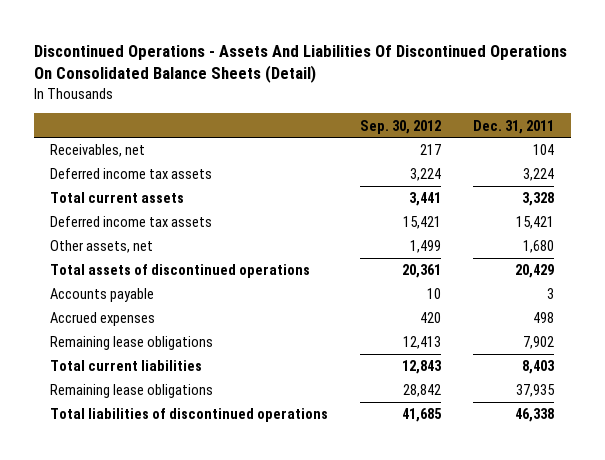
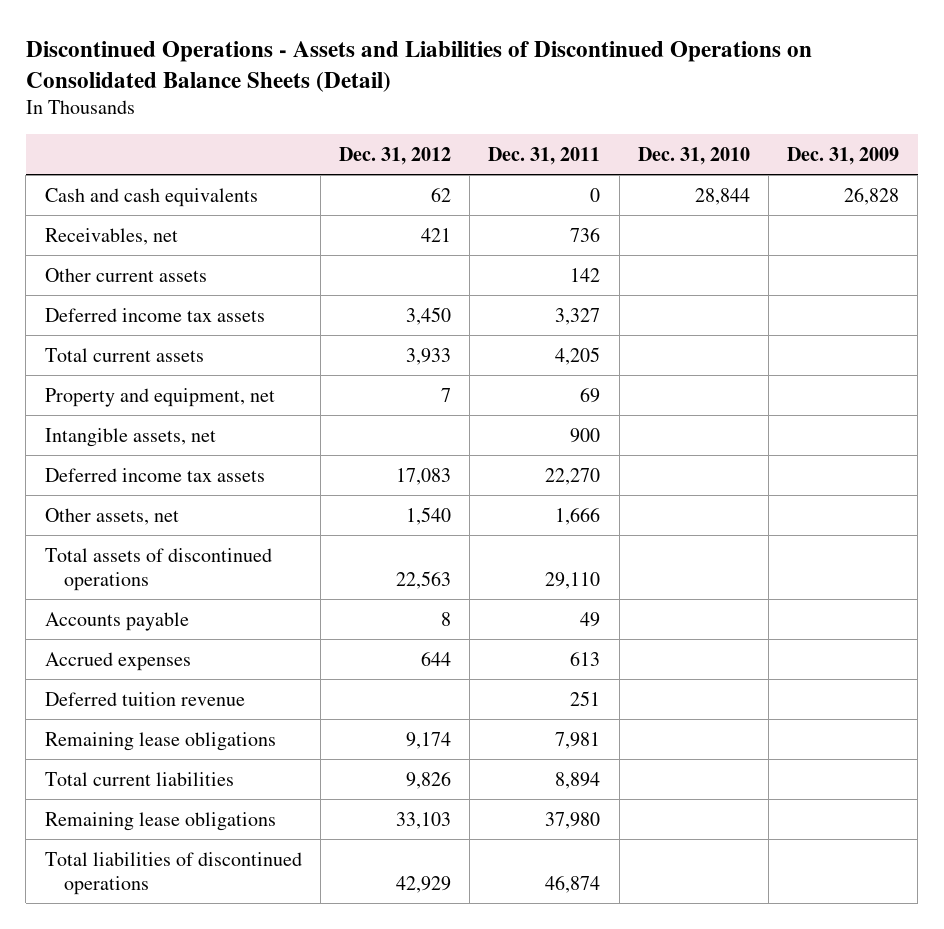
[34,44,568,84] Discontinued Operations - Assets And Liabilities Of Discontinued Operations On Consolidated Balance Sheets (Detail) -> [25,40,812,92] Discontinued Operations - Assets and Liabilities of Discontinued Operations on Consolidated Balance Sheets (Detail)
[360,119,442,134] Sep. 30, 2012 -> none
none -> [338,146,451,165] Dec. 31, 2012
none -> [637,146,750,165] Dec. 31, 2010
none -> [787,146,900,165] Dec. 31, 2009
none -> [44,187,258,207] Cash and cash equivalents
[533,144,555,156] 104 -> [570,226,601,242] 736
none -> [44,267,207,282] Other current assets
[523,168,555,182] 3,224 -> [555,307,601,325] 3,327
[522,192,555,207] 3,328 -> [555,346,601,365] 4,205
none -> [44,387,275,407] Property and equipment, net
none -> [44,427,216,447] Intangible assets, net
[516,216,555,230] 15,421 -> [545,467,601,485] 22,270
[523,240,555,254] 1,680 -> [555,506,601,525] 1,666
[515,264,555,279] 20,429 -> [545,571,601,589] 29,110
[547,288,555,300] 3 -> [580,611,601,627] 49
[533,312,555,324] 498 -> [570,650,601,666] 613
none -> [44,691,245,706] Deferred tuition revenue
[523,336,555,350] 7,902 -> [555,731,601,749] 7,981
[522,360,556,375] 8,403 -> [555,771,601,789] 8,894
[516,384,556,398] 37,935 -> [545,811,601,829] 37,980
[515,408,555,423] 46,338 -> [545,874,601,893] 46,874

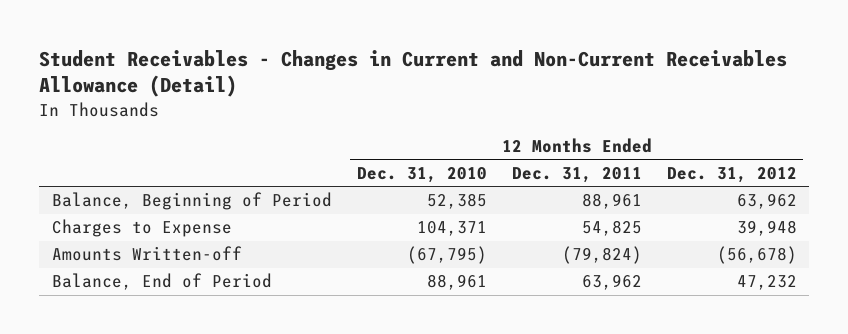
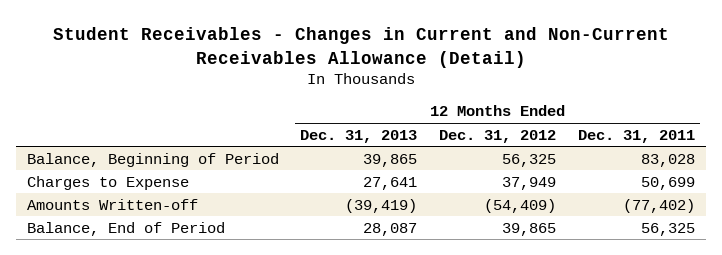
[356,166,487,183] Dec. 31, 2010 -> none
none -> [300,129,418,143] Dec. 31, 2013
[581,193,642,210] 88,961 -> [640,153,695,167] 83,028
[736,193,797,210] 63,962 -> [502,153,557,167] 56,325
[581,220,642,237] 54,825 -> [640,176,695,190] 50,699
[736,220,797,237] 39,948 -> [502,176,557,190] 37,949
[561,246,642,265] (79,824) -> [622,198,695,213] (77,402)
[716,246,797,265] (56,678) -> [484,198,557,213] (54,409)
[581,274,642,291] 63,962 -> [640,222,695,236] 56,325
[736,275,797,291] 47,232 -> [502,222,557,236] 39,865

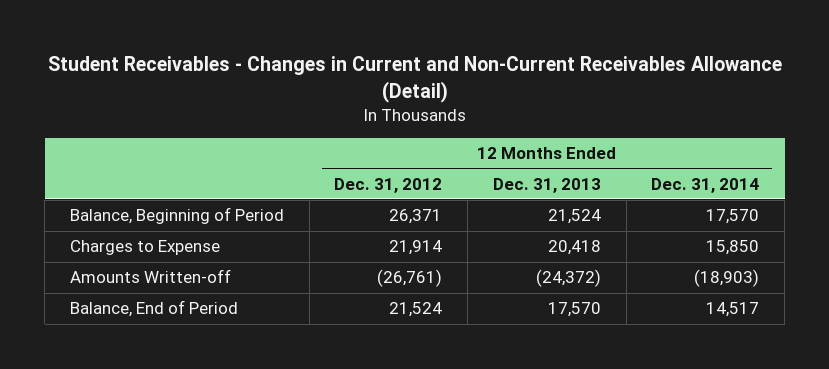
[577,129,695,143] Dec. 31, 2011 -> none
none -> [651,177,760,193] Dec. 31, 2014
[363,153,418,167] 39,865 -> [547,209,601,225] 21,524
[502,153,557,167] 56,325 -> [389,209,443,225] 26,371
[363,176,418,190] 27,641 -> [547,240,601,256] 20,418
[502,176,557,190] 37,949 -> [389,240,443,256] 21,914
[345,198,418,213] (39,419) -> [535,269,601,288] (24,372)
[484,198,557,213] (54,409) -> [377,269,443,288] (26,761)
[363,222,418,236] 28,087 -> [547,302,601,318] 17,570
[502,222,557,236] 39,865 -> [389,302,443,318] 21,524

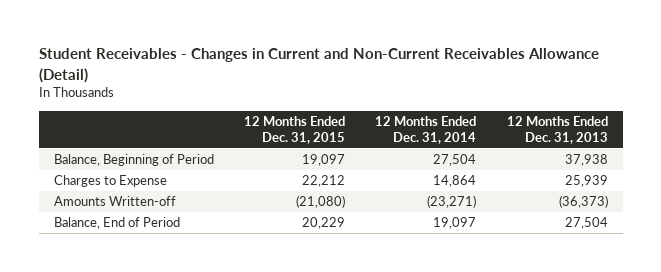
[334,177,443,193] Dec. 31, 2012 -> none
none -> [244,116,346,144] 12 Months Ended Dec. 31, 2015
[547,209,601,225] 21,524 -> [564,154,608,167] 37,938
[706,209,760,225] 17,570 -> [433,154,477,167] 27,504
[547,240,601,256] 20,418 -> [564,175,608,188] 25,939
[706,240,760,256] 15,850 -> [433,175,477,188] 14,864
[535,269,601,288] (24,372) -> [558,195,608,209] (36,373)
[694,269,760,288] (18,903) -> [427,195,477,209] (23,271)
[547,302,601,318] 17,570 -> [564,217,608,230] 27,504
[706,302,760,318] 14,517 -> [433,217,477,230] 19,097

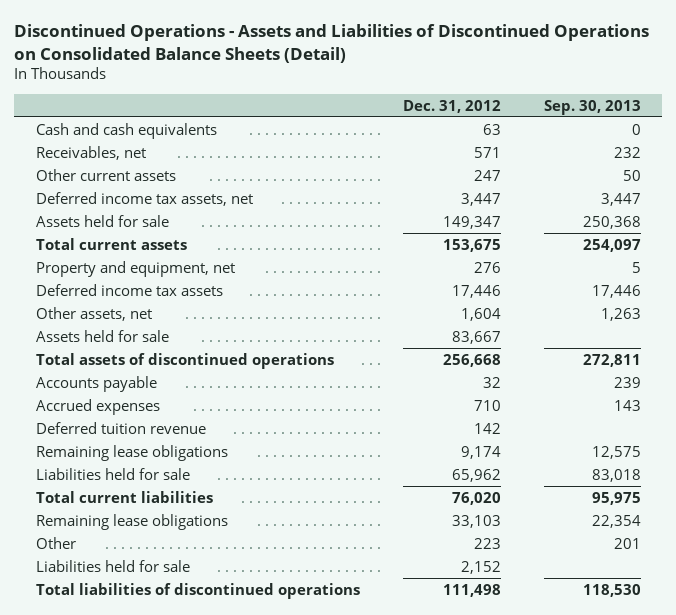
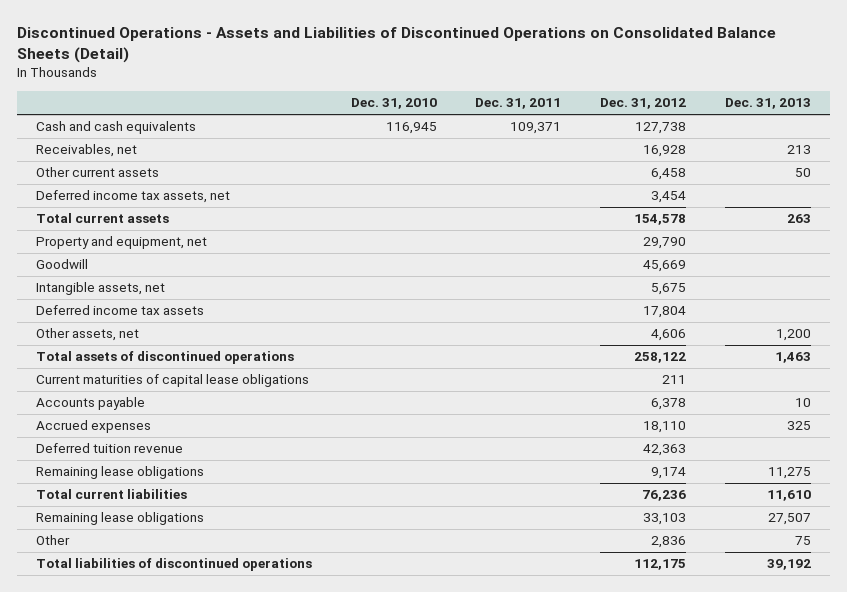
[543,99,641,115] Sep. 30, 2013 -> none
none -> [350,98,437,110] Dec. 31, 2010
none -> [475,98,562,110] Dec. 31, 2011
none -> [724,98,811,110] Dec. 31, 2013
[35,214,169,227] Assets held for sale -> none
[35,329,169,342] Assets held for sale -> none
[482,123,501,135] 63 -> [634,122,686,135] 127,738
[473,146,501,158] 571 -> [642,145,686,158] 16,928
[473,169,501,181] 247 -> [650,168,686,181] 6,458
[460,192,501,206] 3,447 -> [650,191,686,204] 3,454
[442,238,501,252] 153,675 -> [633,214,686,226] 154,578
[473,261,501,273] 276 -> [642,237,686,250] 29,790
none -> [35,259,88,270] Goodwill
none -> [35,282,165,296] Intangible assets, net
[451,284,501,298] 17,446 -> [642,306,686,319] 17,804
[460,307,501,321] 1,604 -> [650,329,686,342] 4,606
[442,353,501,367] 256,668 -> [633,352,686,364] 258,122
none -> [35,374,309,388] Current maturities of capital lease obligations
[482,376,501,388] 32 -> [650,398,686,411] 6,378
[473,399,501,411] 710 -> [642,421,686,434] 18,110
[473,422,501,434] 142 -> [642,444,686,457] 42,363
[35,467,190,480] Liabilities held for sale -> none
[451,491,501,505] 76,020 -> [641,490,686,502] 76,236
[35,559,190,572] Liabilities held for sale -> none
[473,537,501,549] 223 -> [650,536,686,549] 2,836
[442,583,501,597] 111,498 -> [633,559,686,571] 112,175

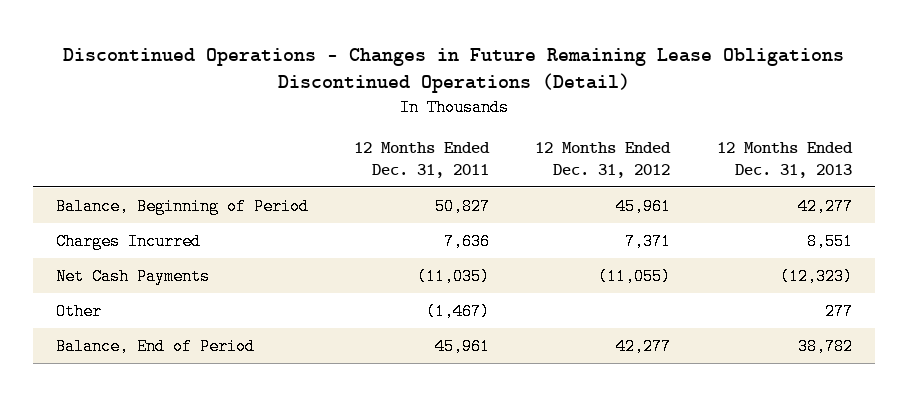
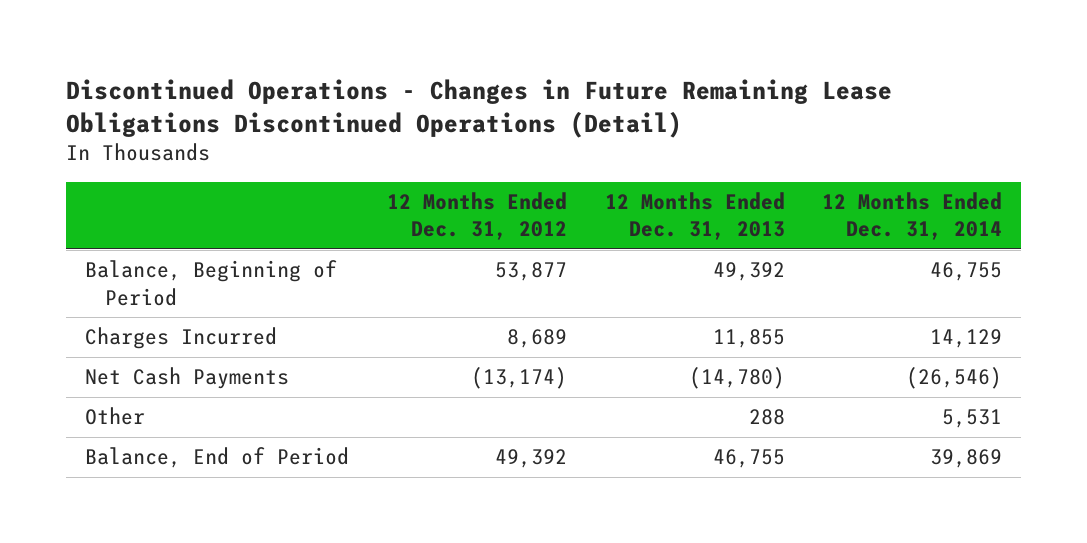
[354,142,491,178] 12 Months Ended Dec. 31, 2011 -> none
none -> [822,192,1003,241] 12 Months Ended Dec. 31, 2014
[616,197,672,215] 45,961 -> [494,262,567,282] 53,877
[797,197,853,215] 42,277 -> [712,262,785,282] 49,392
[625,232,672,250] 7,371 -> [506,329,567,349] 8,689
[806,232,853,250] 8,551 -> [712,329,785,349] 11,855
[598,267,672,285] (11,055) -> [470,367,567,390] (13,174)
[779,267,853,285] (12,323) -> [688,367,785,390] (14,780)
[824,302,853,320] 277 -> [748,409,785,426] 288
[616,337,672,355] 42,277 -> [494,449,567,469] 49,392
[797,337,853,355] 38,782 -> [712,449,785,469] 46,755

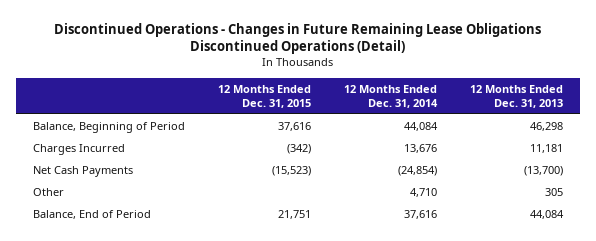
[386,192,567,241] 12 Months Ended Dec. 31, 2012 -> none
none -> [217,84,311,109] 12 Months Ended Dec. 31, 2015
[712,262,785,282] 49,392 -> [530,121,564,131] 46,298
[930,262,1003,282] 46,755 -> [403,121,438,131] 44,084
[712,329,785,349] 11,855 -> [530,143,564,153] 11,181
[930,329,1003,349] 14,129 -> [403,143,437,153] 13,676
[688,367,785,390] (14,780) -> [524,165,564,176] (13,700)
[906,367,1003,390] (26,546) -> [397,165,437,176] (24,854)
[748,409,785,426] 288 -> [545,187,564,196] 305
[942,409,1003,429] 5,531 -> [409,187,437,197] 4,710
[712,449,785,469] 46,755 -> [530,209,565,219] 44,084
[930,449,1003,469] 39,869 -> [403,209,437,219] 37,616

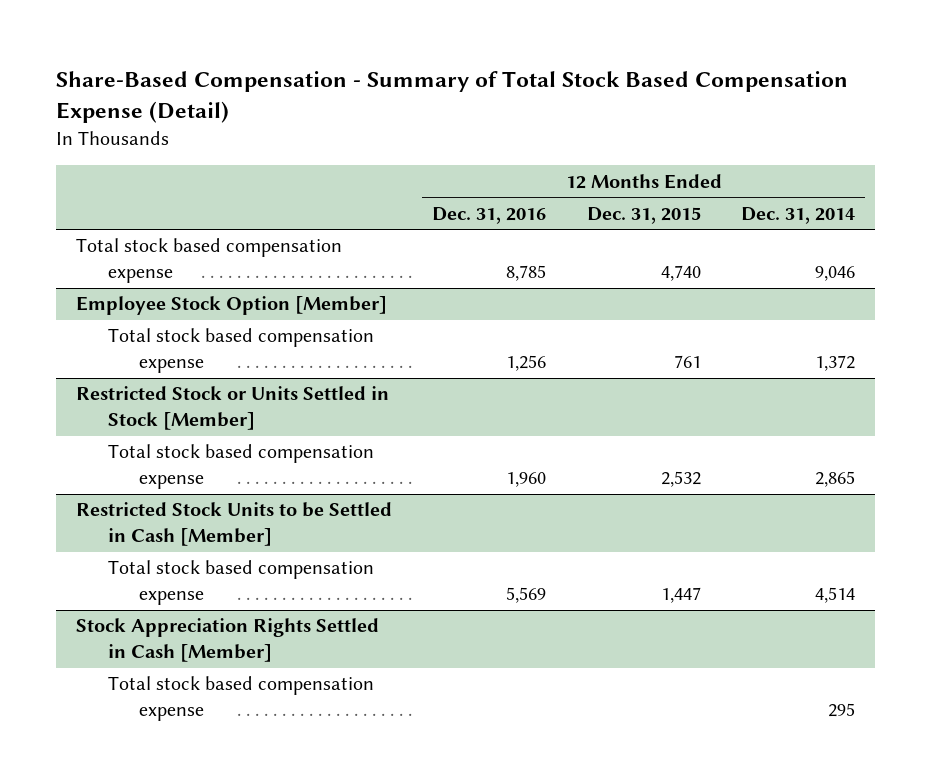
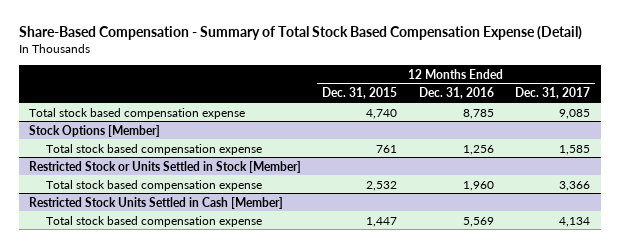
[741,206,856,224] Dec. 31, 2014 -> none
none -> [514,87,590,100] Dec. 31, 2017
[76,296,388,316] Employee Stock Option [Member] -> [29,124,161,137] Stock Options [Member]
[76,502,393,547] Restricted Stock Units to be Settled in Cash [Member] -> [29,196,284,209] Restricted Stock Units Settled in Cash [Member]
[76,618,380,663] Stock Appreciation Rights Settled in Cash [Member] -> none
[107,676,374,722] Total stock based compensation expense -> none

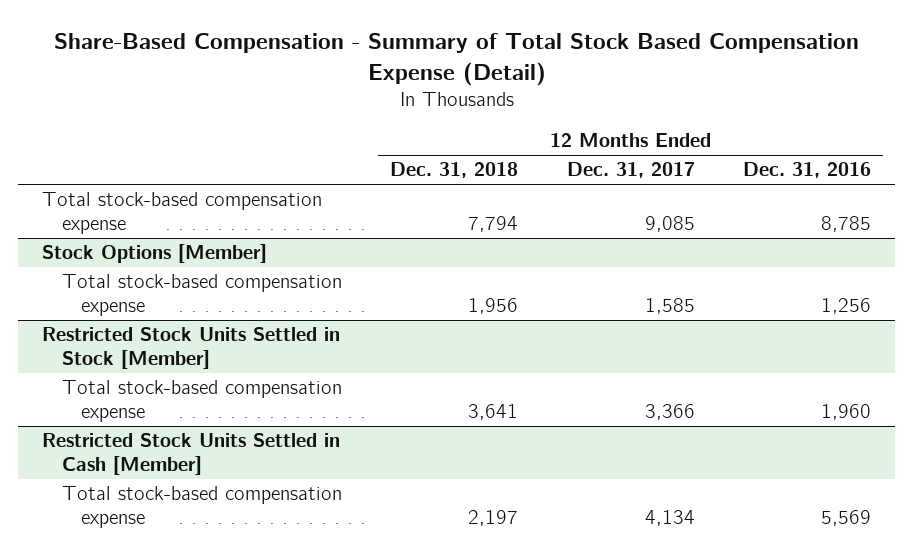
[322,87,398,100] Dec. 31, 2015 -> none
none -> [390,162,519,179] Dec. 31, 2018
[29,107,246,119] Total stock based compensation expense -> [42,192,323,235] Total stock-based compensation expense
[45,143,262,155] Total stock based compensation expense -> [61,274,342,317] Total stock-based compensation expense
[29,160,302,173] Restricted Stock or Units Settled in Stock [Member] -> [42,327,341,370] Restricted Stock Units Settled in Stock [Member]
[45,179,262,191] Total stock based compensation expense -> [61,380,342,423] Total stock-based compensation expense
[45,215,262,227] Total stock based compensation expense -> [61,486,342,529] Total stock-based compensation expense

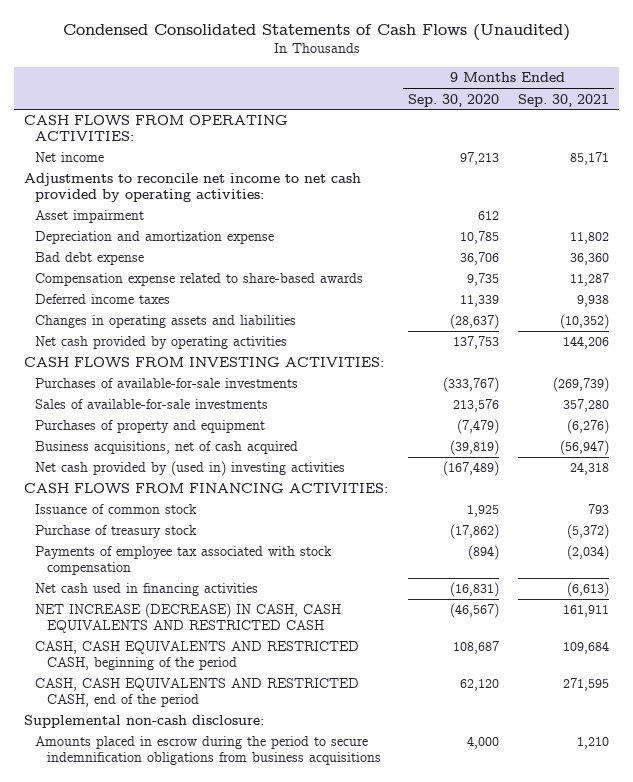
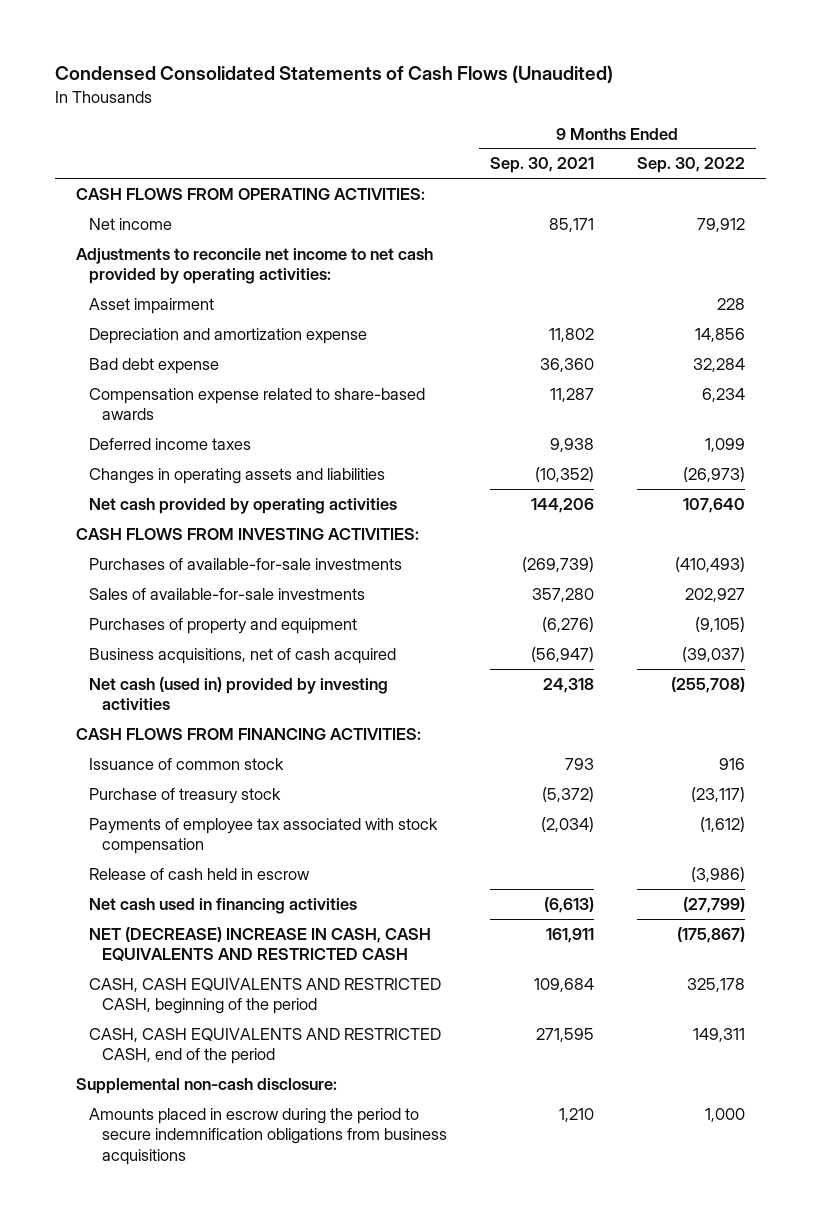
[407,93,499,107] Sep. 30, 2020 -> none
none -> [636,157,745,174] Sep. 30, 2022
[35,461,346,477] Net cash provided by (used in) investing activities -> [89,676,389,711] Net cash (used in) provided by investing activities
none -> [89,867,311,880] Release of cash held in escrow
[35,603,342,634] NET INCREASE (DECREASE) IN CASH, CASH EQUIVALENTS AND RESTRICTED CASH -> [89,926,432,962] NET (DECREASE) INCREASE IN CASH, CASH EQUIVALENTS AND RESTRICTED CASH

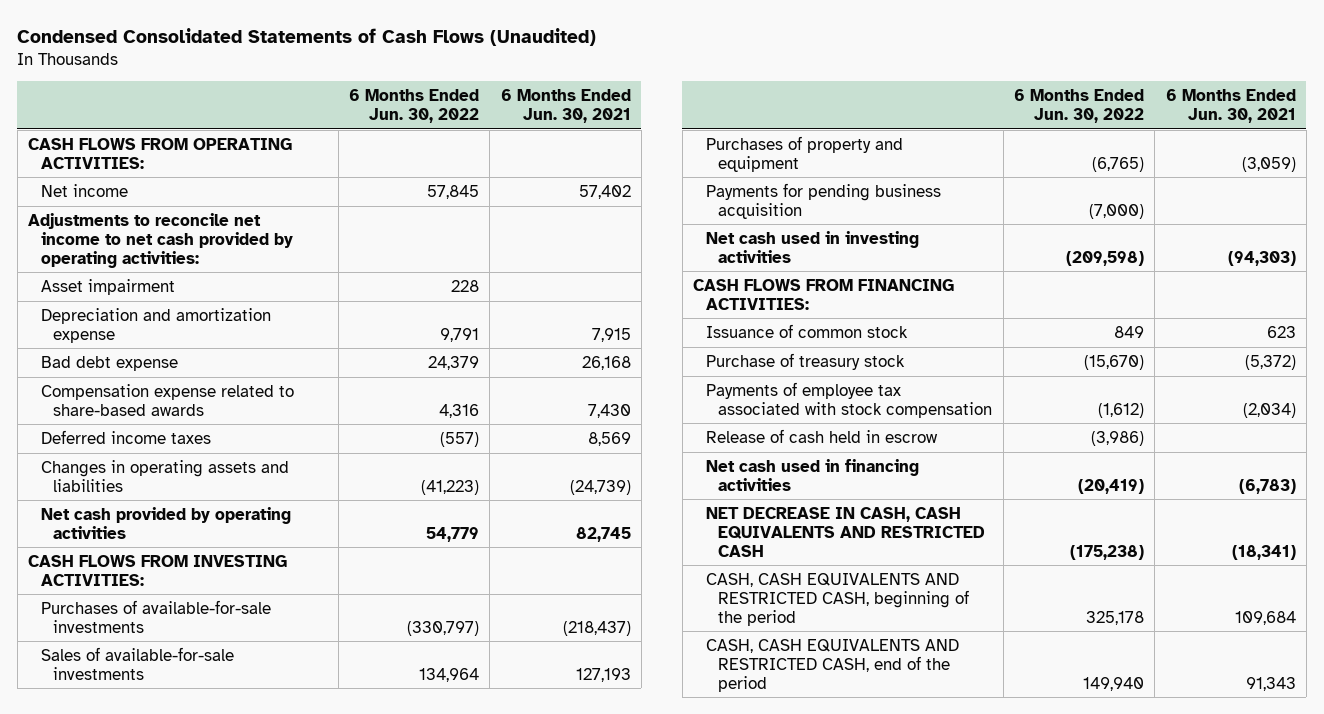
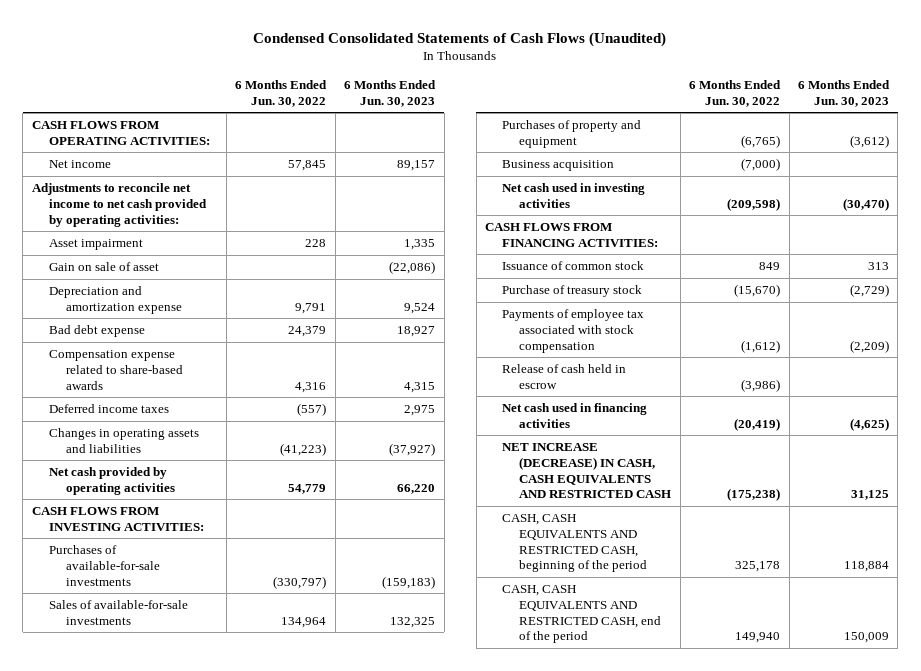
[500,89,631,123] 6 Months Ended Jun. 30, 2021 -> none
none -> [344,79,437,107] 6 Months Ended Jun. 30, 2023
none -> [48,261,159,271] Gain on sale of asset
[705,182,941,219] Payments for pending business acquisition -> [502,159,615,171] Business acquisition
[705,506,986,557] NET DECREASE IN CASH, CASH EQUIVALENTS AND RESTRICTED CASH -> [502,442,672,499] NET INCREASE (DECREASE) IN CASH, CASH EQUIVALENTS AND RESTRICTED CASH

